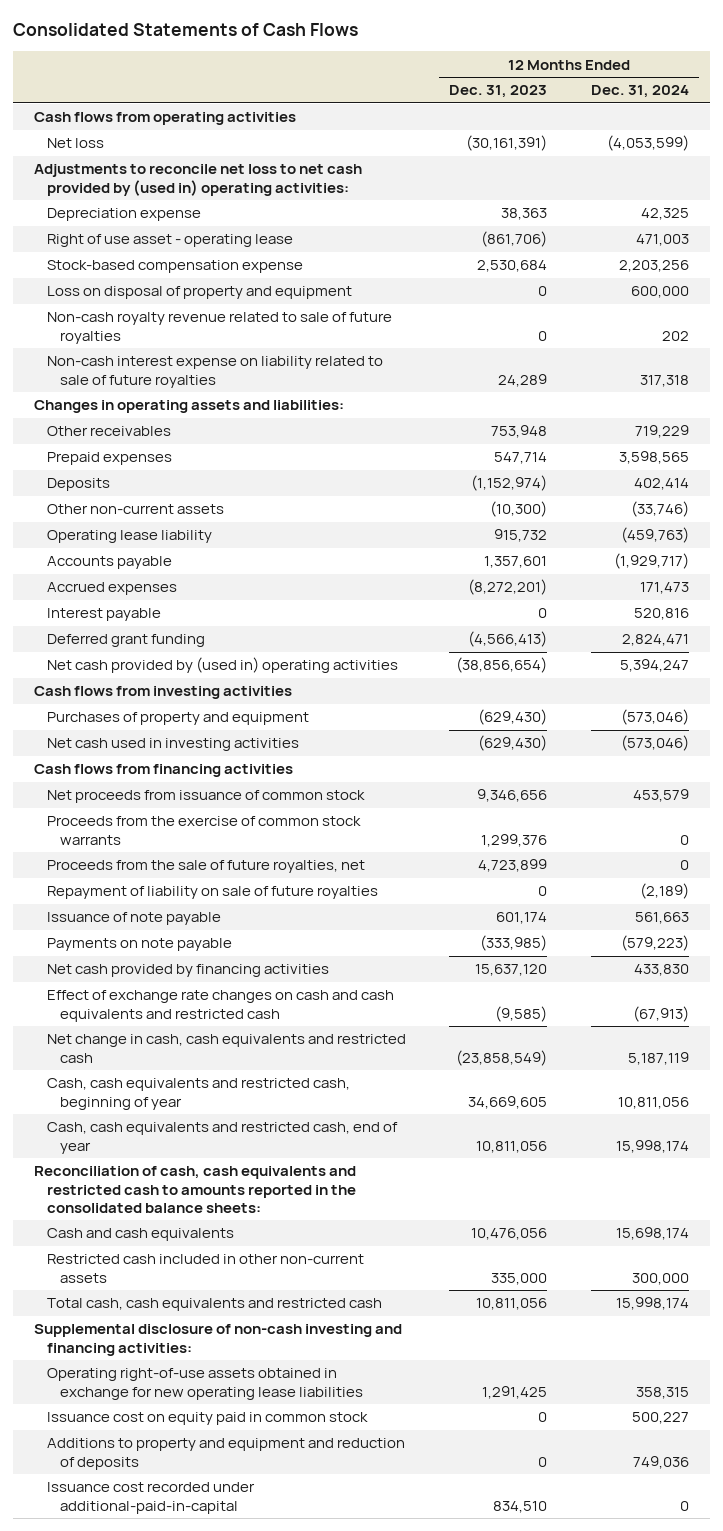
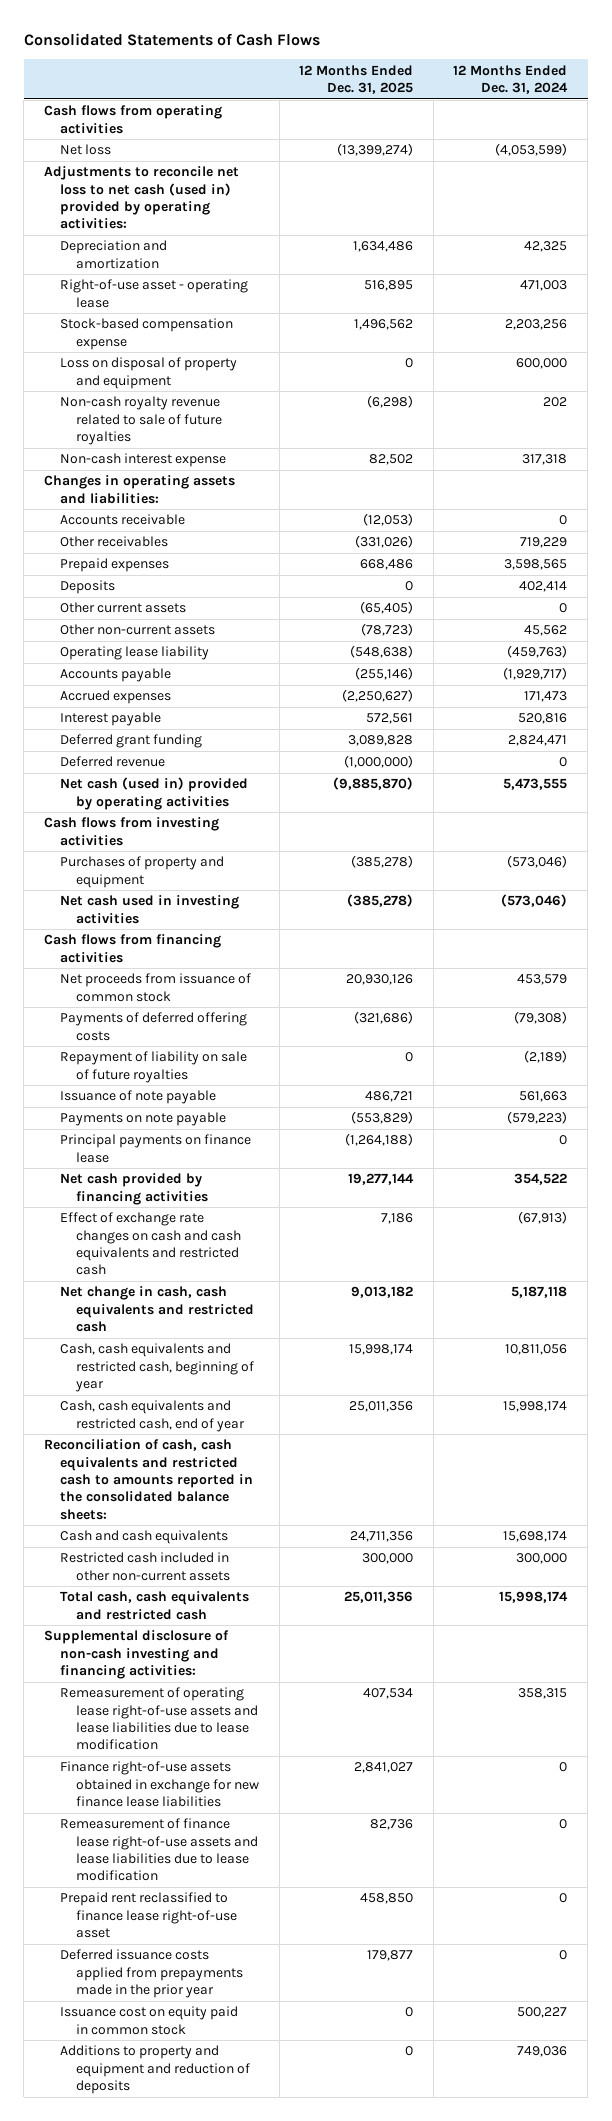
[449,85,548,99] Dec. 31, 2023 -> none
none -> [299,64,414,94] 12 Months Ended Dec. 31, 2025
[34,164,363,196] Adjustments to reconcile net loss to net cash provided by (used in) operating activities: -> [44,166,240,230] Adjustments to reconcile net loss to net cash (used in) provided by operating activities:
[47,208,202,222] Depreciation expense -> [60,240,168,269] Depreciation and amortization
[47,234,294,248] Right of use asset - operating lease -> [60,279,249,308] Right-of-use asset - operating lease
[47,356,384,388] Non-cash interest expense on liability related to sale of future royalties -> [60,453,227,468] Non-cash interest expense
none -> [60,514,186,526] Accounts receivable
none -> [60,602,187,614] Other current assets
[630,501,689,518] (33,746) -> [524,625,568,637] 45,562
none -> [60,756,166,768] Deferred revenue
[47,657,399,674] Net cash provided by (used in) operating activities -> [60,777,249,810] Net cash (used in) provided by operating activities
[619,659,689,673] 5,394,247 -> [503,778,568,791] 5,473,555
[47,816,362,845] Proceeds from the exercise of common stock warrants -> none
[47,860,366,874] Proceeds from the sale of future royalties, net -> none
none -> [60,1012,248,1041] Payments of deferred offering costs
none -> [60,1134,252,1163] Principal payments on finance lease
[633,964,689,977] 433,830 -> [514,1173,568,1186] 354,522
[627,1051,689,1065] 5,187,119 -> [511,1286,568,1299] 5,187,118
[47,1368,364,1400] Operating right-of-use assets obtained in exchange for new operating lease liabilities -> [60,1687,259,1751] Remeasurement of operating lease right-of-use assets and lease liabilities due to lease modification
none -> [60,1761,260,1807] Finance right-of-use assets obtained in exchange for new finance lease liabilities
none -> [60,1818,259,1882] Remeasurement of finance lease right-of-use assets and lease liabilities due to lease modification
none -> [60,1892,238,1938] Prepaid rent reclassified to finance lease right-of-use asset
none -> [60,1949,244,1998] Deferred issuance costs applied from prepayments made in the prior year
[47,1482,256,1514] Issuance cost recorded under additional-paid-in-capital -> none

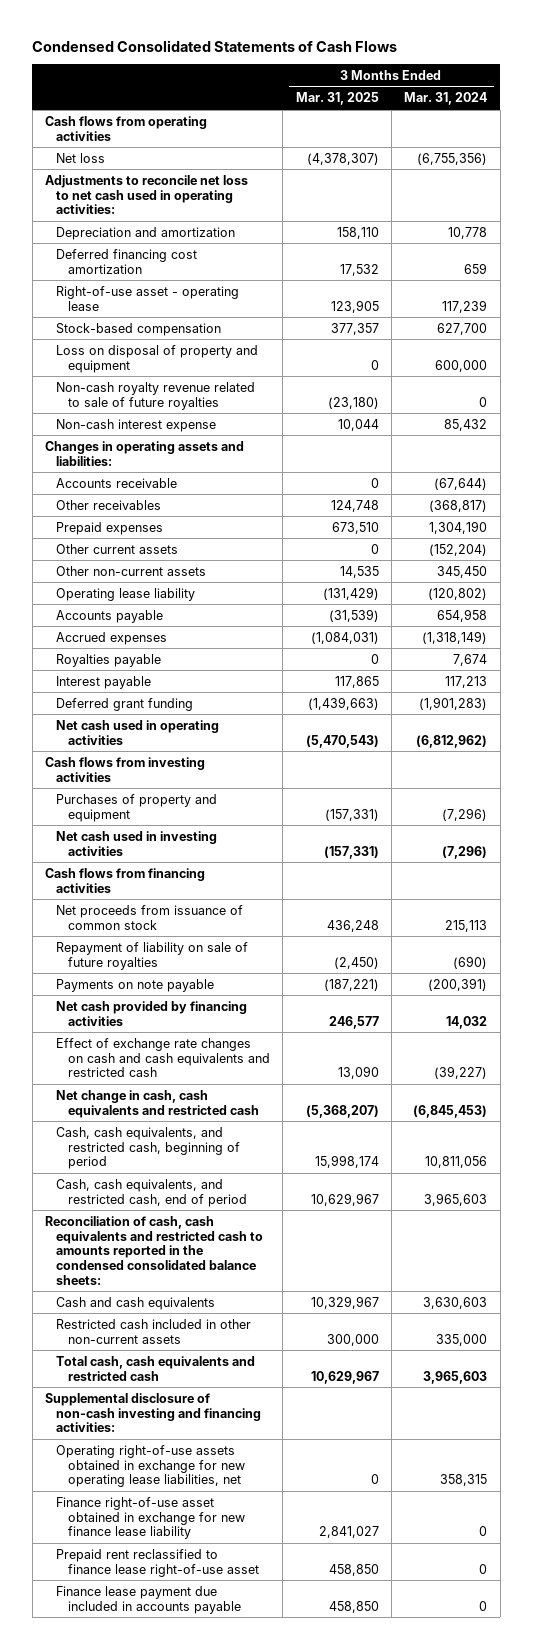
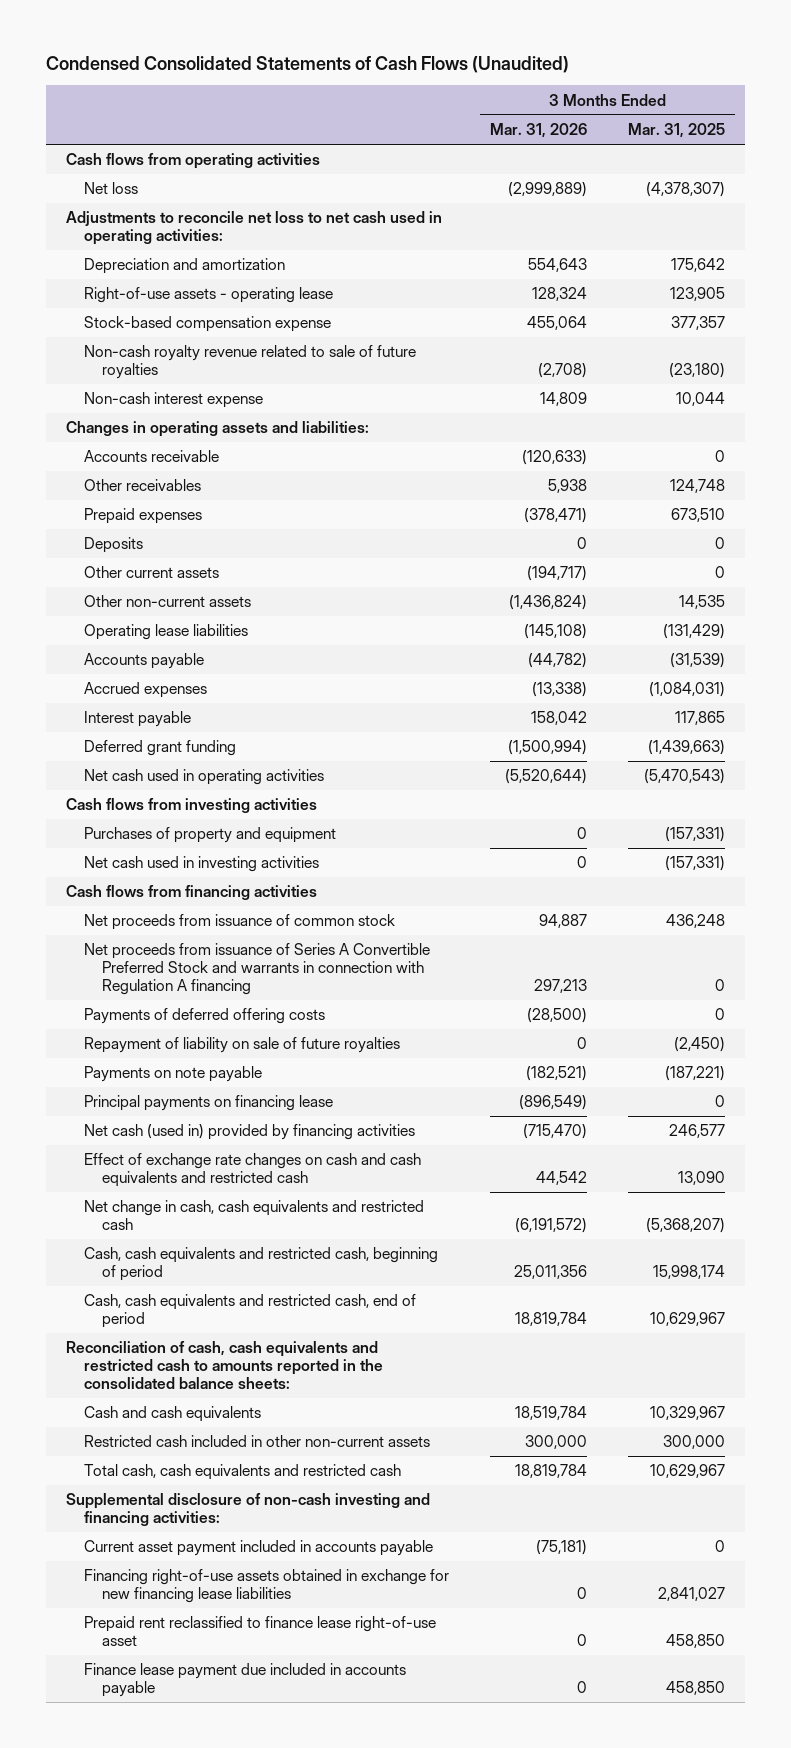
[32,39,398,52] Condensed Consolidated Statements of Cash Flows -> [45,55,569,73] Condensed Consolidated Statements of Cash Flows (Unaudited)
[404,92,488,106] Mar. 31, 2024 -> none
none -> [490,123,588,139] Mar. 31, 2026
[56,248,198,274] Deferred financing cost amortization -> none
[56,344,259,373] Loss on disposal of property and equipment -> none
[336,226,379,239] 158,110 -> [670,258,725,273] 175,642
[56,285,240,311] Right-of-use asset - operating lease -> [84,287,334,304] Right-of-use assets - operating lease
[56,322,222,336] Stock-based compensation -> [84,316,332,333] Stock-based compensation expense
none -> [84,537,144,554] Deposits
[56,587,196,601] Operating lease liability -> [84,624,249,641] Operating lease liabilities
[56,653,162,667] Royalties payable -> none
none -> [84,943,431,996] Net proceeds from issuance of Series A Convertible Preferred Stock and warrants in connection with Regulation A financing
none -> [84,1008,326,1025] Payments of deferred offering costs
none -> [84,1095,334,1112] Principal payments on financing lease
[56,1000,248,1026] Net cash provided by financing activities -> [84,1124,416,1141] Net cash (used in) provided by financing activities
[56,1126,240,1170] Cash, cash equivalents, and restricted cash, beginning of period -> [84,1247,439,1282] Cash, cash equivalents and restricted cash, beginning of period
[56,1178,247,1207] Cash, cash equivalents, and restricted cash, end of period -> [84,1294,417,1329] Cash, cash equivalents and restricted cash, end of period
[45,1215,264,1285] Reconciliation of cash, cash equivalents and restricted cash to amounts reported in the condensed consolidated balance sheets: -> [66,1341,384,1390] Reconciliation of cash, cash equivalents and restricted cash to amounts reported in the consolidated balance sheets:
[56,1444,245,1488] Operating right-of-use assets obtained in exchange for new operating lease liabilities, net -> none
none -> [84,1540,434,1557] Current asset payment included in accounts payable
[56,1496,245,1540] Finance right-of-use asset obtained in exchange for new finance lease liability -> [84,1569,450,1604] Financing right-of-use assets obtained in exchange for new financing lease liabilities

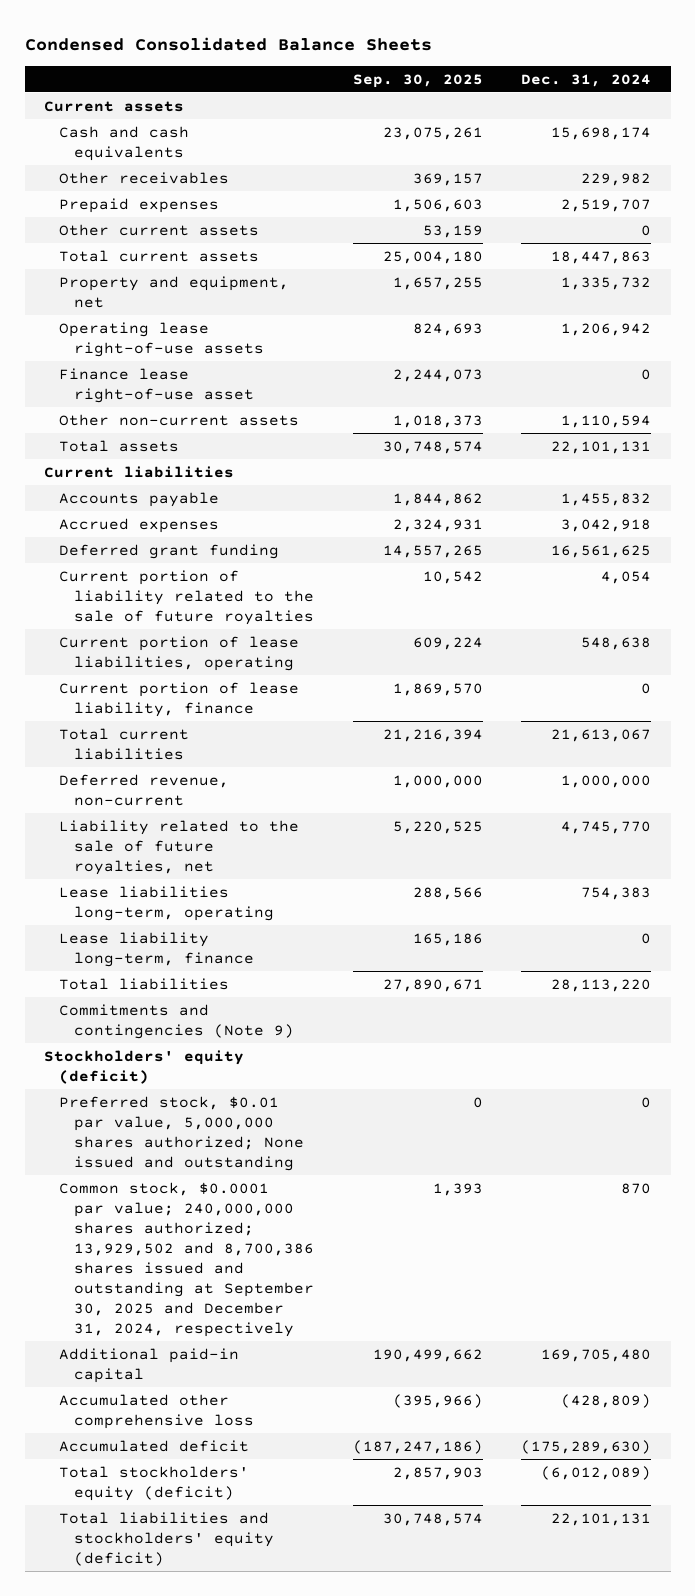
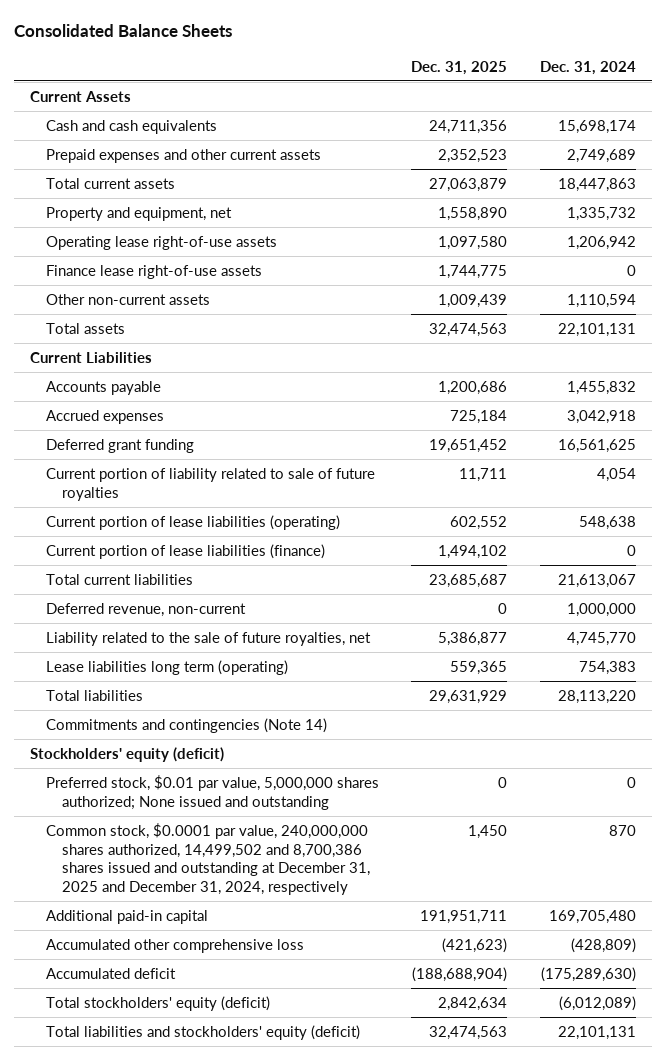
[24,36,432,51] Condensed Consolidated Balance Sheets -> [14,23,233,37] Consolidated Balance Sheets
[352,73,483,88] Sep. 30, 2025 -> none
none -> [411,60,508,75] Dec. 31, 2025
[44,100,185,112] Current assets -> [30,90,132,102] Current Assets
[59,171,230,184] Other receivables -> none
[59,223,260,236] Other current assets -> none
[59,197,220,213] Prepaid expenses -> [46,148,322,163] Prepaid expenses and other current assets
[561,198,652,212] 2,519,707 -> [566,148,636,163] 2,749,689
[59,367,255,403] Finance lease right-of-use asset -> [46,264,263,279] Finance lease right-of-use assets
[44,465,235,478] Current liabilities -> [30,351,153,363] Current Liabilities
[59,569,315,625] Current portion of liability related to the sale of future royalties -> [46,467,376,501] Current portion of liability related to sale of future royalties
[59,635,300,671] Current portion of lease liabilities, operating -> [46,514,341,530] Current portion of lease liabilities (operating)
[59,681,300,717] Current portion of lease liability, finance -> [46,543,326,559] Current portion of lease liabilities (finance)
[59,931,255,967] Lease liability long-term, finance -> none
[59,885,275,921] Lease liabilities long-term, operating -> [46,659,289,675] Lease liabilities long term (operating)
[59,1003,295,1039] Commitments and contingencies (Note 9) -> [46,717,328,733] Commitments and contingencies (Note 14)
[59,1181,315,1337] Common stock, $0.0001 par value; 240,000,000 shares authorized; 13,929,502 and 8,700,386 shares issued and outstanding at September 30, 2025 and December 31, 2024, respectively -> [46,822,370,895] Common stock, $0.0001 par value, 240,000,000 shares authorized, 14,499,502 and 8,700,386 shares issued and outstanding at December 31, 2025 and December 31, 2024, respectively

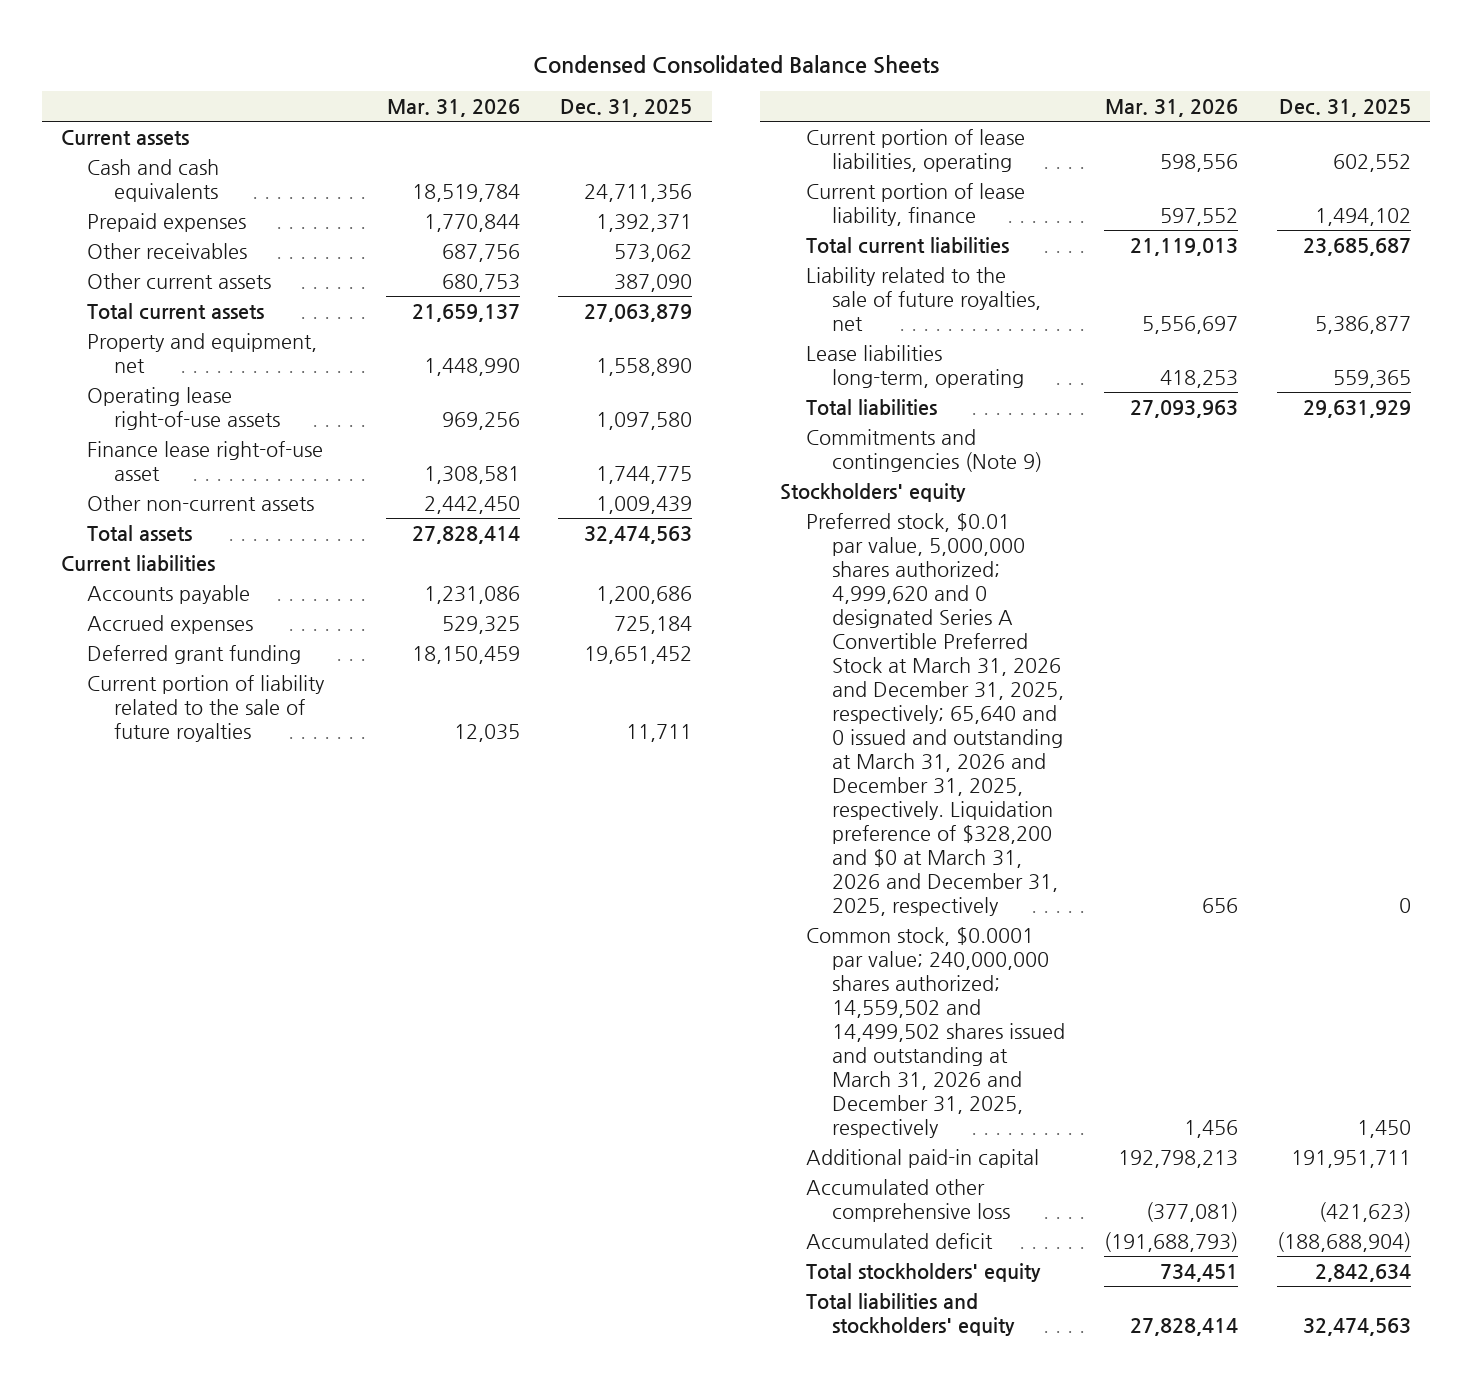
[14,23,233,37] Consolidated Balance Sheets -> [533,54,940,74] Condensed Consolidated Balance Sheets
[539,60,636,75] Dec. 31, 2024 -> none
none -> [386,98,520,117] Mar. 31, 2026
[30,90,132,102] Current Assets -> [61,129,190,145] Current assets
none -> [87,212,247,232] Prepaid expenses
none -> [87,242,248,259] Other receivables
[46,148,322,163] Prepaid expenses and other current assets -> [87,272,272,289] Other current assets
[438,148,508,163] 2,352,523 -> [614,273,693,292] 387,090
[46,264,263,279] Finance lease right-of-use assets -> [87,440,324,481] Finance lease right-of-use asset
[30,351,153,363] Current Liabilities -> [61,554,216,571] Current liabilities
[46,467,376,501] Current portion of liability related to sale of future royalties -> [87,674,326,742] Current portion of liability related to the sale of future royalties
[46,514,341,530] Current portion of lease liabilities (operating) -> [805,128,1025,172] Current portion of lease liabilities, operating
[46,543,326,559] Current portion of lease liabilities (finance) -> [805,182,1025,226] Current portion of lease liability, finance
[46,602,247,617] Deferred revenue, non-current -> none
[46,659,289,675] Lease liabilities long term (operating) -> [805,344,1025,388] Lease liabilities long-term, operating
[46,717,328,733] Commitments and contingencies (Note 14) -> [805,428,1043,472] Commitments and contingencies (Note 9)
[30,746,225,762] Stockholders' equity (deficit) -> [779,482,966,502] Stockholders' equity
[46,774,380,810] Preferred stock, $0.01 par value, 5,000,000 shares authorized; None issued and outstanding -> [805,512,1065,916] Preferred stock, $0.01 par value, 5,000,000 shares authorized; 4,999,620 and 0 designated Series A Convertible Preferred Stock at March 31, 2026 and December 31, 2025, respectively; 65,640 and 0 issued and outstanding at March 31, 2026 and December 31, 2025, respectively. Liquidation preference of $328,200 and $0 at March 31, 2026 and December 31, 2025, respectively
[46,822,370,895] Common stock, $0.0001 par value, 240,000,000 shares authorized, 14,499,502 and 8,700,386 shares issued and outstanding at December 31, 2025 and December 31, 2024, respectively -> [805,926,1066,1138] Common stock, $0.0001 par value; 240,000,000 shares authorized; 14,559,502 and 14,499,502 shares issued and outstanding at March 31, 2026 and December 31, 2025, respectively
[46,995,271,1011] Total stockholders' equity (deficit) -> [805,1262,1041,1282] Total stockholders' equity
[46,1024,361,1040] Total liabilities and stockholders' equity (deficit) -> [805,1292,1016,1336] Total liabilities and stockholders' equity

